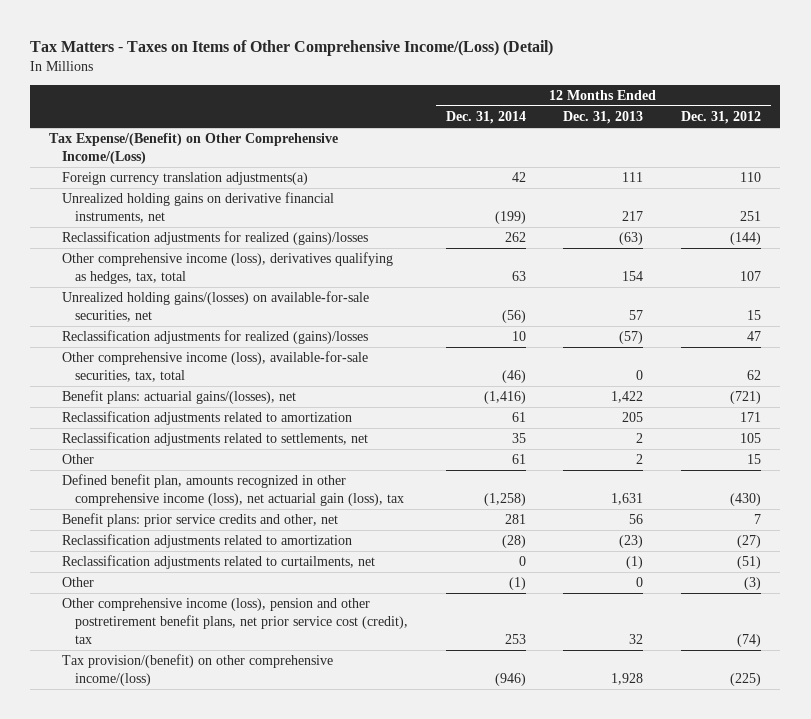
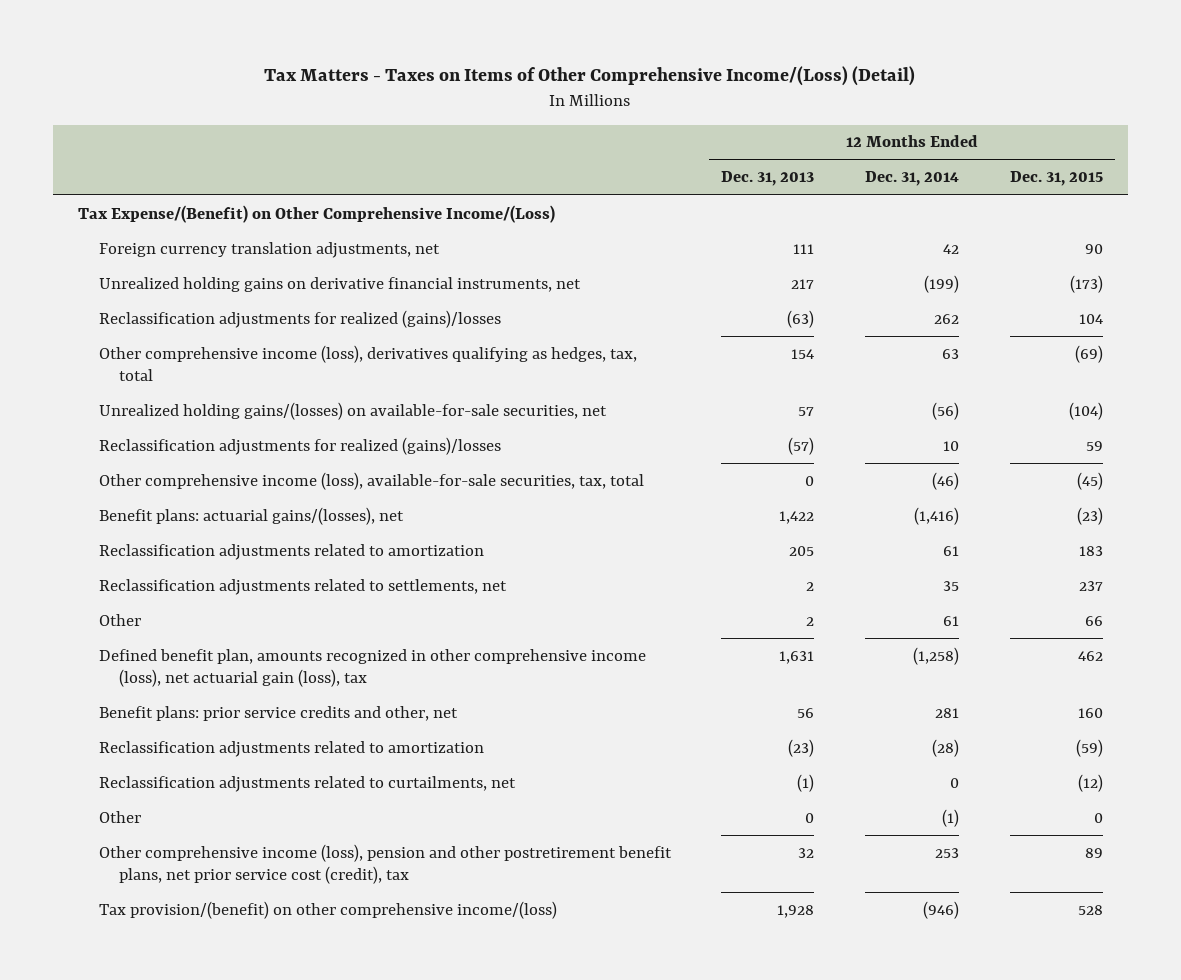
[681,111,762,125] Dec. 31, 2012 -> none
none -> [1009,171,1103,187] Dec. 31, 2015
[61,172,308,186] Foreign currency translation adjustments(a) -> [98,241,440,258] Foreign currency translation adjustments, net

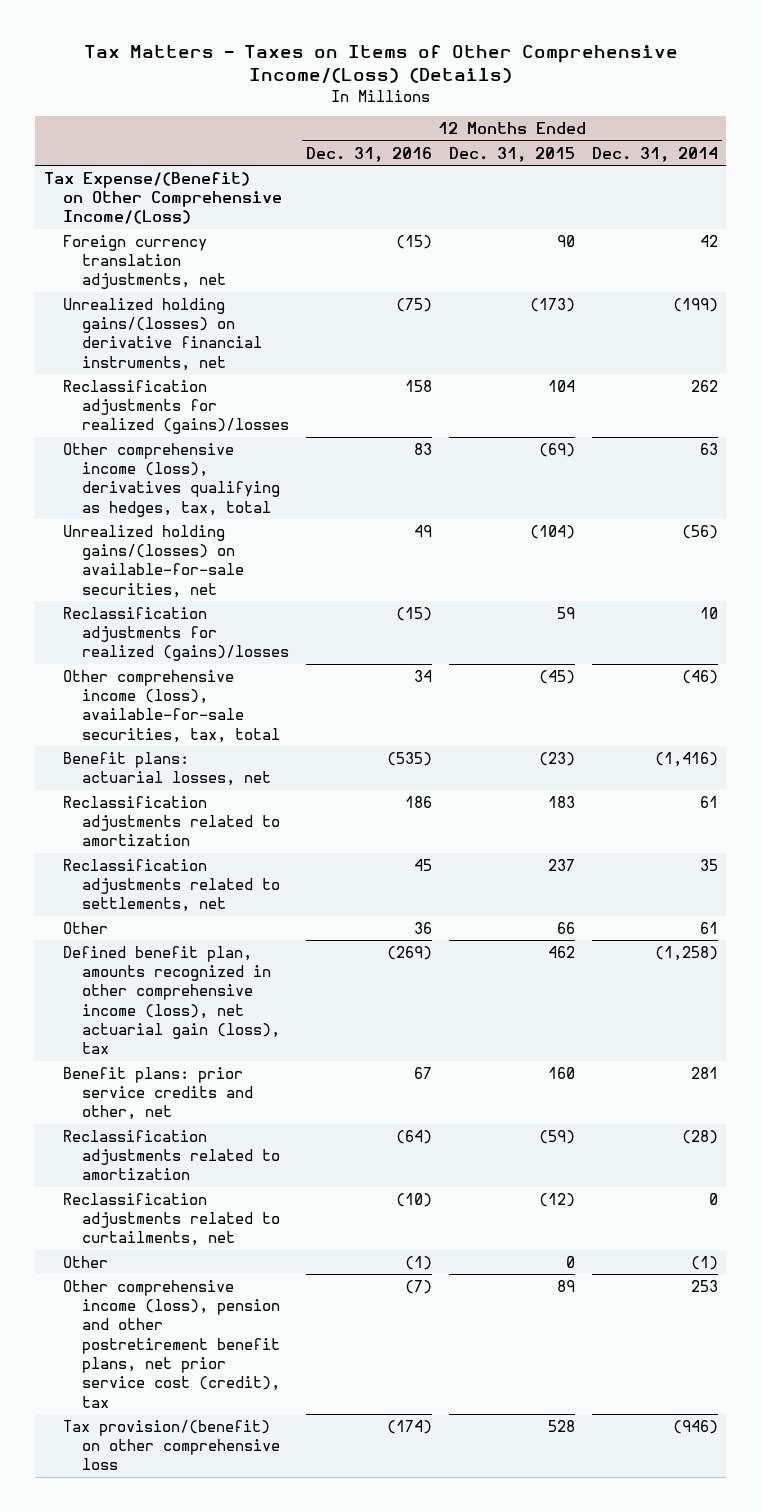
[264,66,916,87] Tax Matters - Taxes on Items of Other Comprehensive Income/(Loss) (Detail) -> [83,45,678,84] Tax Matters - Taxes on Items of Other Comprehensive Income/(Loss) (Details)
[721,171,815,187] Dec. 31, 2013 -> none
none -> [305,146,432,162] Dec. 31, 2016
[98,276,581,292] Unrealized holding gains on derivative financial instruments, net -> [62,297,263,371] Unrealized holding gains/(losses) on derivative financial instruments, net
[98,506,404,525] Benefit plans: actuarial gains/(losses), net -> [62,751,272,787] Benefit plans: actuarial losses, net
[98,900,557,919] Tax provision/(benefit) on other comprehensive income/(loss) -> [62,1419,281,1471] Tax provision/(benefit) on other comprehensive loss

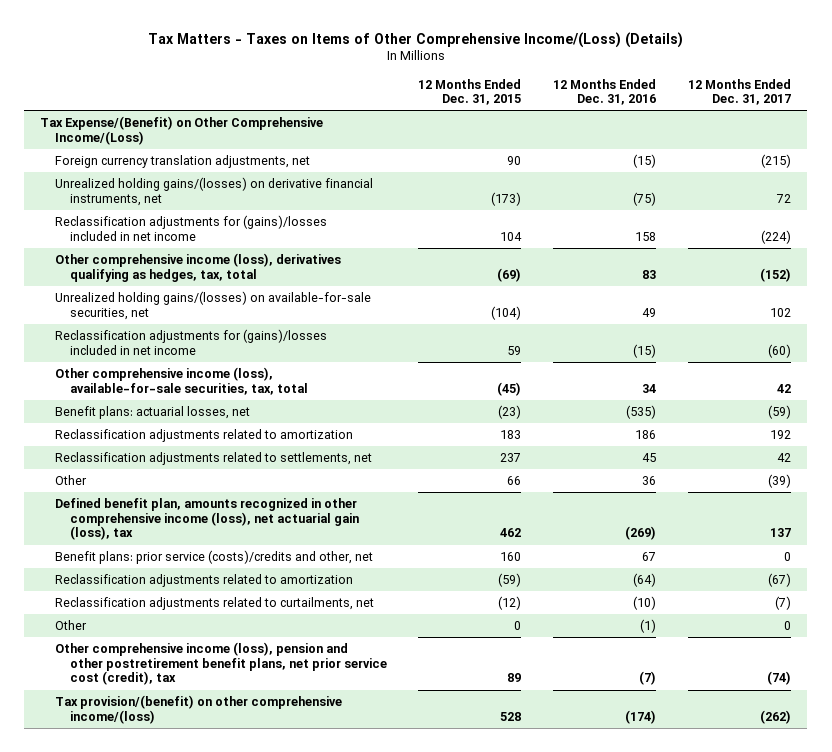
[591,146,718,162] Dec. 31, 2014 -> none
none -> [688,78,792,106] 12 Months Ended Dec. 31, 2017
[62,379,290,435] Reclassification adjustments for realized (gains)/losses -> [54,214,327,241] Reclassification adjustments for (gains)/losses included in net income
[62,606,290,662] Reclassification adjustments for realized (gains)/losses -> [54,328,327,355] Reclassification adjustments for (gains)/losses included in net income
[62,1066,254,1121] Benefit plans: prior service credits and other, net -> [54,549,373,564] Benefit plans: prior service (costs)/credits and other, net
[62,1419,281,1471] Tax provision/(benefit) on other comprehensive loss -> [54,694,342,724] Tax provision/(benefit) on other comprehensive income/(loss)

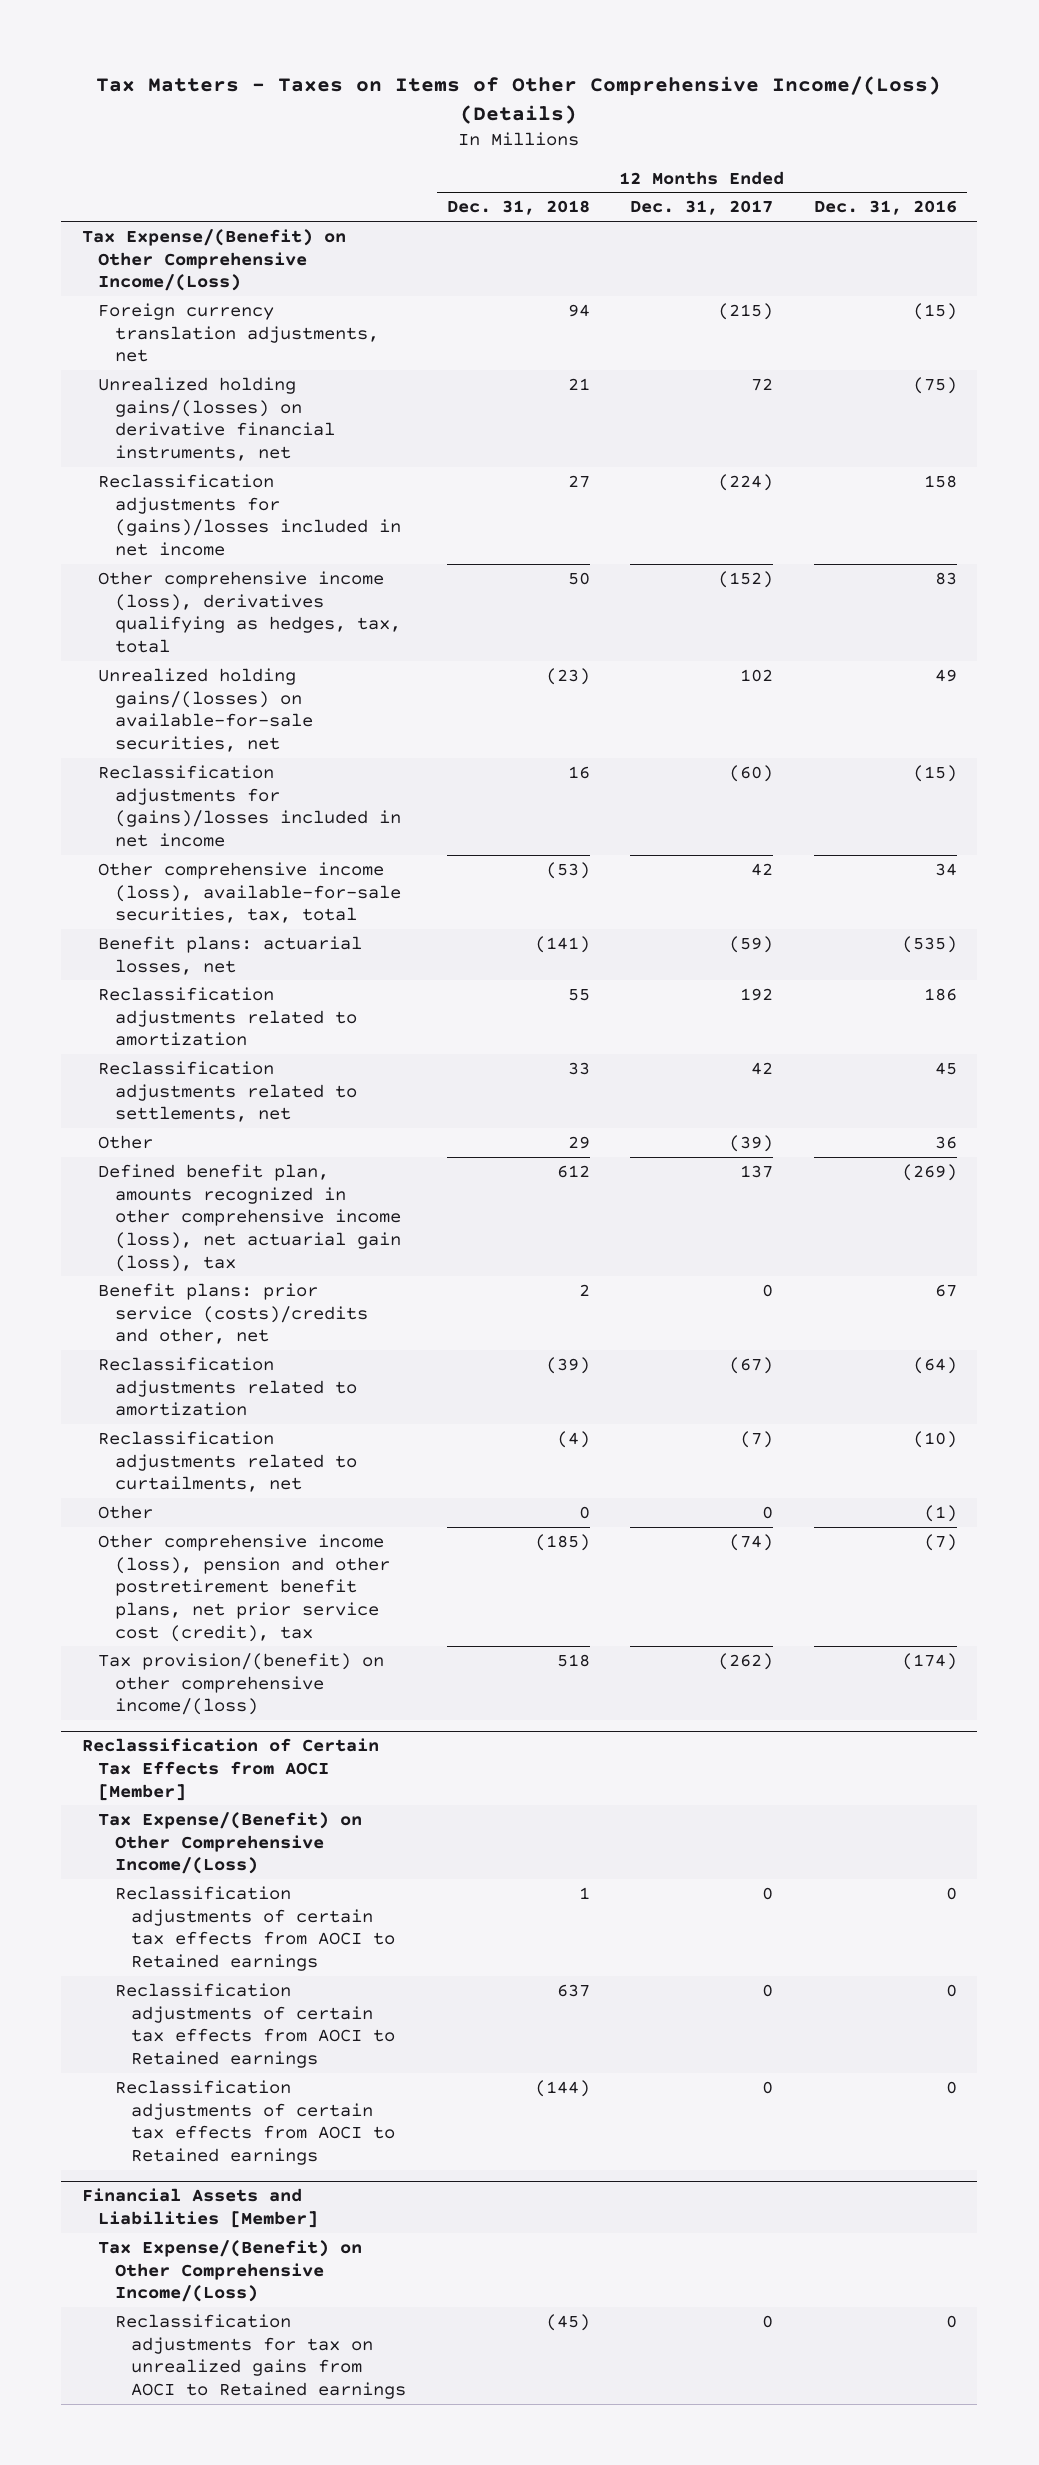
[418,78,522,106] 12 Months Ended Dec. 31, 2015 -> none
none -> [446,200,590,216] Dec. 31, 2018
none -> [81,1738,379,1801] Reclassification of Certain Tax Effects from AOCI [Member]
none -> [98,1811,363,1875] Tax Expense/(Benefit) on Other Comprehensive Income/(Loss)
none -> [114,1885,396,1971] Reclassification adjustments of certain tax effects from AOCI to Retained earnings
none -> [114,1982,396,2068] Reclassification adjustments of certain tax effects from AOCI to Retained earnings
none -> [114,2079,396,2165] Reclassification adjustments of certain tax effects from AOCI to Retained earnings
none -> [81,2188,319,2228] Financial Assets and Liabilities [Member]
none -> [98,2239,363,2303] Tax Expense/(Benefit) on Other Comprehensive Income/(Loss)
none -> [114,2313,407,2399] Reclassification adjustments for tax on unrealized gains from AOCI to Retained earnings

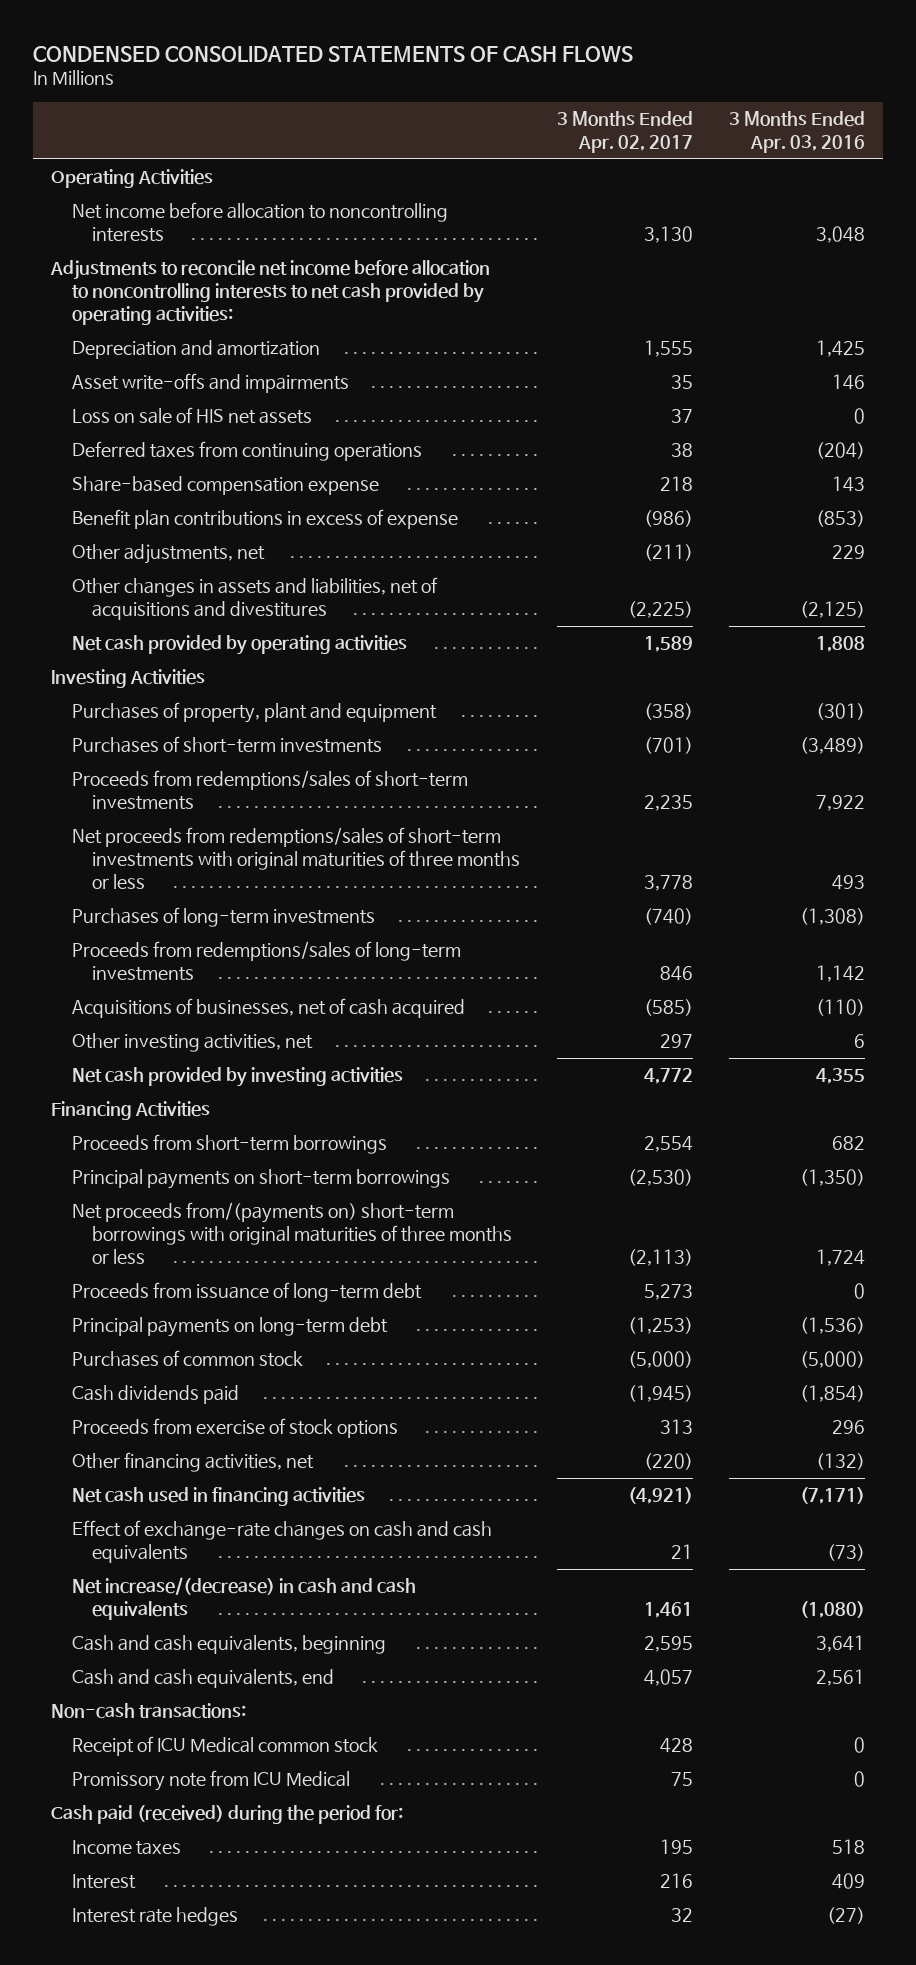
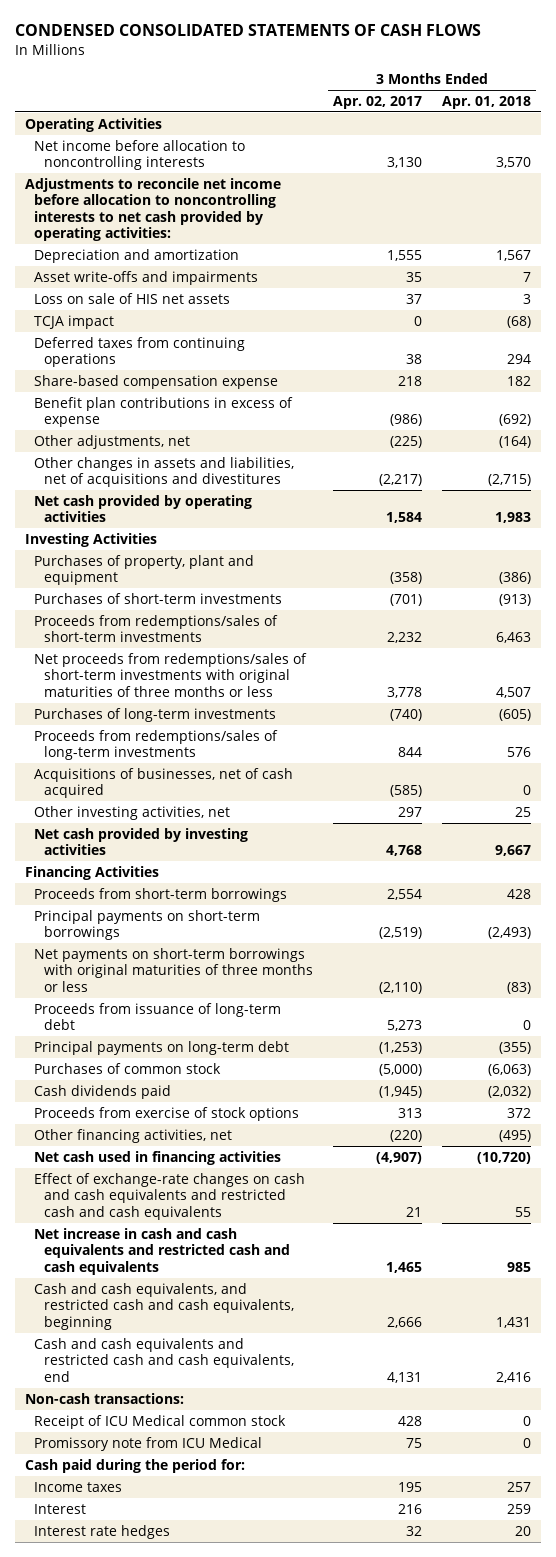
[728,111,865,154] 3 Months Ended Apr. 03, 2016 -> none
none -> [441,95,531,109] Apr. 01, 2018
none -> [34,314,115,329] TCJA impact
[643,544,693,562] (211) -> [390,435,423,448] (225)
[627,601,693,619] (2,225) -> [379,474,423,487] (2,217)
[643,636,693,653] 1,589 -> [386,512,423,524] 1,584
[643,795,693,812] 2,235 -> [387,632,423,644] 2,232
[659,966,693,982] 846 -> [398,747,423,758] 844
[643,1068,693,1085] 4,772 -> [386,845,423,857] 4,768
[627,1169,693,1187] (2,530) -> [379,927,423,940] (2,519)
[71,1202,513,1265] Net proceeds from/(payments on) short-term borrowings with original maturities of three months or less -> [34,947,314,992] Net payments on short-term borrowings with original maturities of three months or less
[627,1249,693,1267] (2,113) -> [379,981,423,994] (2,110)
[627,1487,693,1505] (4,921) -> [376,1151,423,1164] (4,907)
[71,1520,492,1564] Effect of exchange-rate changes on cash and cash equivalents -> [34,1172,306,1220] Effect of exchange-rate changes on cash and cash equivalents and restricted cash and cash equivalents
[71,1577,416,1621] Net increase/(decrease) in cash and cash equivalents -> [34,1227,291,1275] Net increase in cash and cash equivalents and restricted cash and cash equivalents
[643,1602,693,1619] 1,461 -> [386,1261,423,1273] 1,465
[71,1635,386,1655] Cash and cash equivalents, beginning -> [34,1282,295,1330] Cash and cash equivalents, and restricted cash and cash equivalents, beginning
[643,1636,693,1653] 2,595 -> [387,1316,423,1328] 2,666
[71,1669,334,1689] Cash and cash equivalents, end -> [34,1337,295,1382] Cash and cash equivalents and restricted cash and cash equivalents, end
[643,1669,693,1687] 4,057 -> [387,1371,423,1383] 4,131
[51,1805,404,1825] Cash paid (received) during the period for: -> [24,1458,245,1473] Cash paid during the period for:

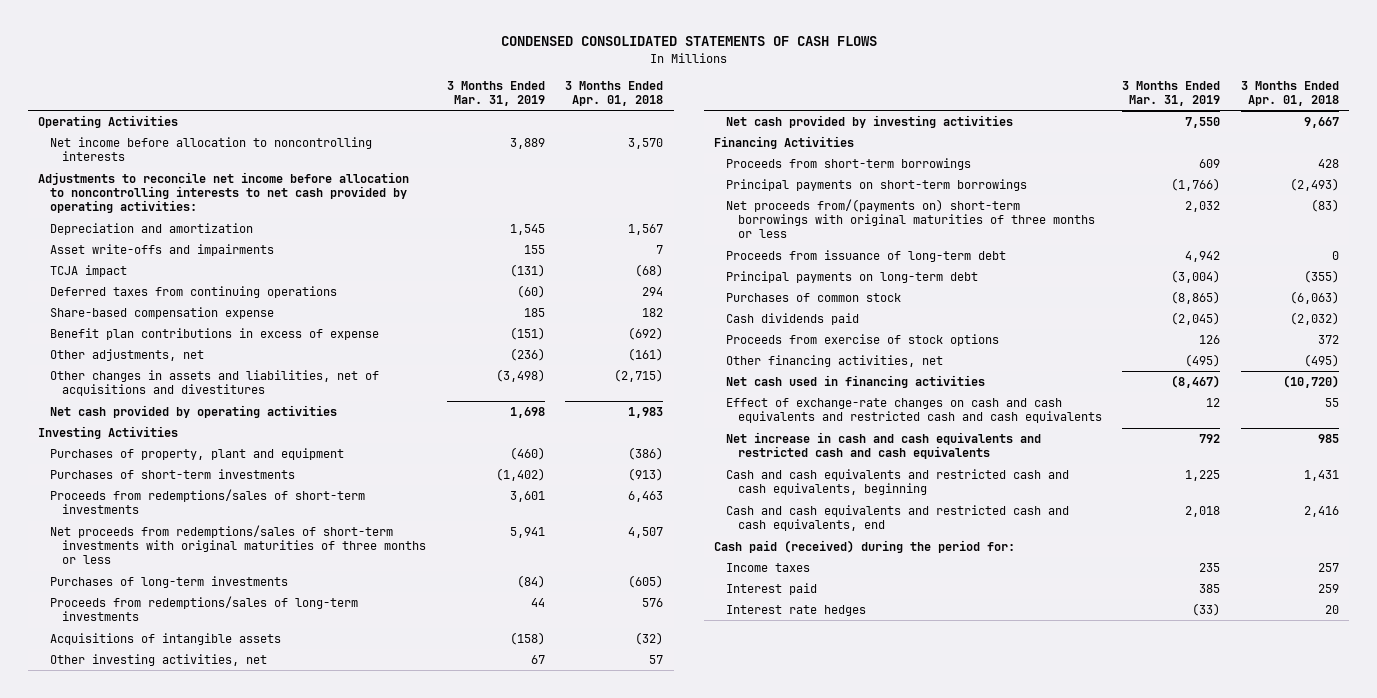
[333,95,423,109] Apr. 02, 2017 -> none
none -> [446,80,545,106] 3 Months Ended Mar. 31, 2019
[34,292,231,304] Loss on sale of HIS net assets -> none
[498,435,531,448] (164) -> [628,348,664,362] (161)
[34,767,294,799] Acquisitions of businesses, net of cash acquired -> none
none -> [50,633,282,646] Acquisitions of intangible assets
[514,806,531,817] 25 -> [649,655,664,665] 57
[34,947,314,992] Net payments on short-term borrowings with original maturities of three months or less -> [725,199,1095,239] Net proceeds from/(payments on) short-term borrowings with original maturities of three months or less
[34,1282,295,1330] Cash and cash equivalents, and restricted cash and cash equivalents, beginning -> [725,469,1069,496] Cash and cash equivalents and restricted cash and cash equivalents, beginning
[24,1392,184,1404] Non-cash transactions: -> none
[34,1414,287,1429] Receipt of ICU Medical common stock -> none
[34,1436,263,1451] Promissory note from ICU Medical -> none
[24,1458,245,1473] Cash paid during the period for: -> [713,540,1015,554] Cash paid (received) during the period for:
[34,1503,87,1514] Interest -> [725,583,817,596] Interest paid

